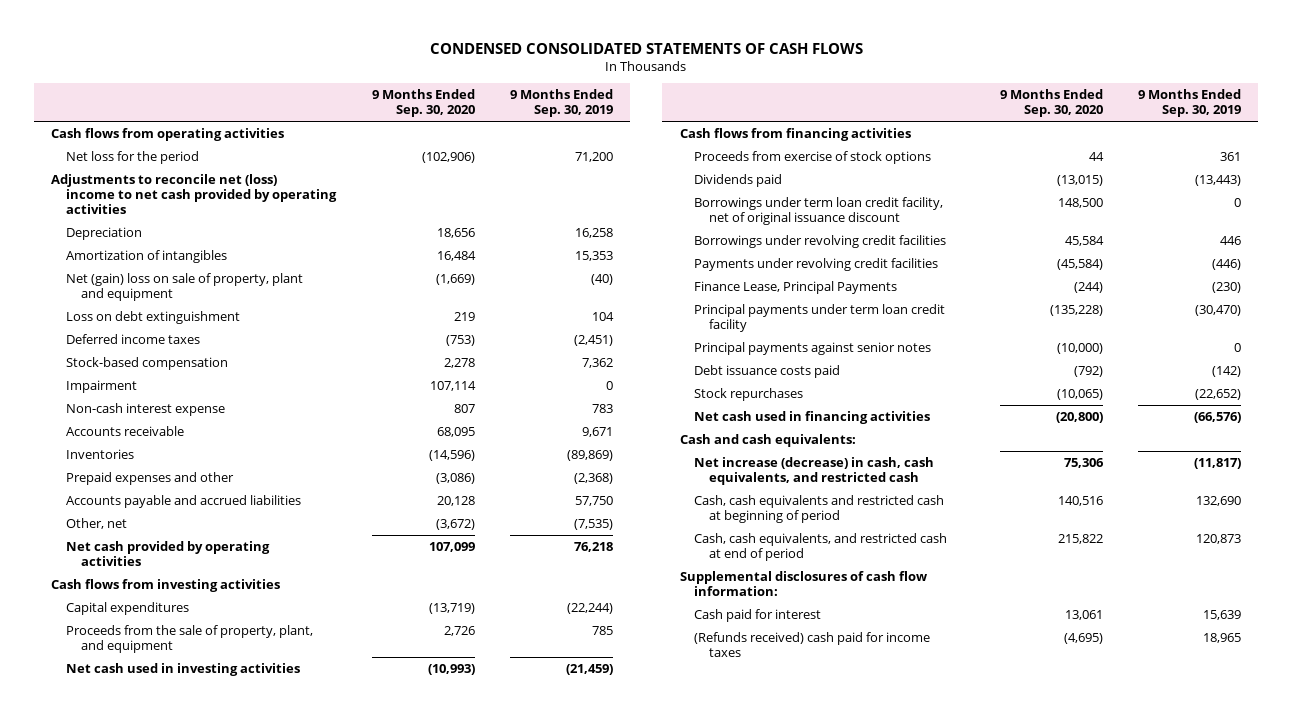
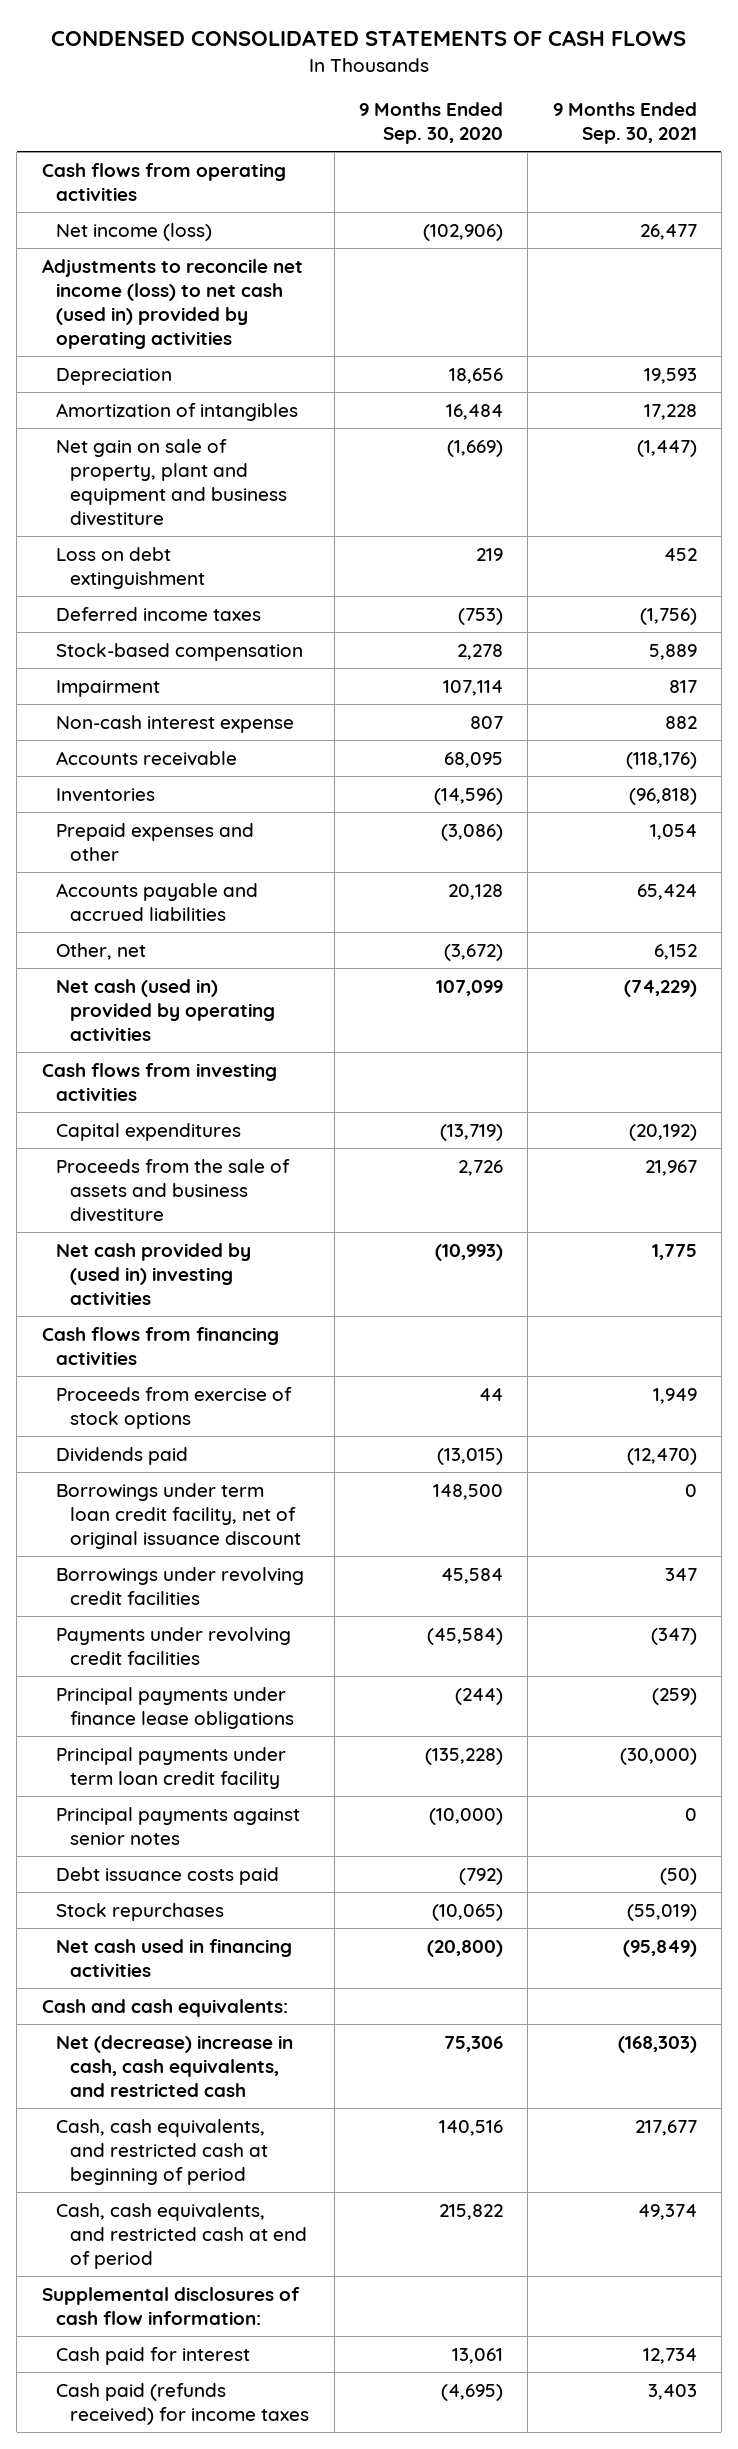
[509,89,613,118] 9 Months Ended Sep. 30, 2019 -> none
none -> [552,101,697,144] 9 Months Ended Sep. 30, 2021
[66,151,200,165] Net loss for the period -> [55,222,212,241] Net income (loss)
[51,174,338,214] Adjustments to reconcile net (loss) income to net cash provided by operating activities -> [41,258,303,349] Adjustments to reconcile net income (loss) to net cash (used in) provided by operating activities
[66,273,304,301] Net (gain) loss on sale of property, plant and equipment -> [55,438,288,526] Net gain on sale of property, plant and equipment and business divestiture
[66,541,271,566] Net cash provided by operating activities -> [55,978,276,1041] Net cash (used in) provided by operating activities
[66,625,314,653] Proceeds from the sale of property, plant, and equipment -> [55,1158,290,1222] Proceeds from the sale of assets and business divestiture
[66,663,301,677] Net cash used in investing activities -> [55,1242,251,1305] Net cash provided by (used in) investing activities
[694,281,898,295] Finance Lease, Principal Payments -> [55,1686,295,1729] Principal payments under finance lease obligations
[694,457,935,485] Net increase (decrease) in cash, cash equivalents, and restricted cash -> [55,2034,293,2097] Net (decrease) increase in cash, cash equivalents, and restricted cash
[694,495,945,523] Cash, cash equivalents and restricted cash at beginning of period -> [55,2118,269,2185] Cash, cash equivalents, and restricted cash at beginning of period
[694,632,931,657] (Refunds received) cash paid for income taxes -> [55,2382,310,2425] Cash paid (refunds received) for income taxes

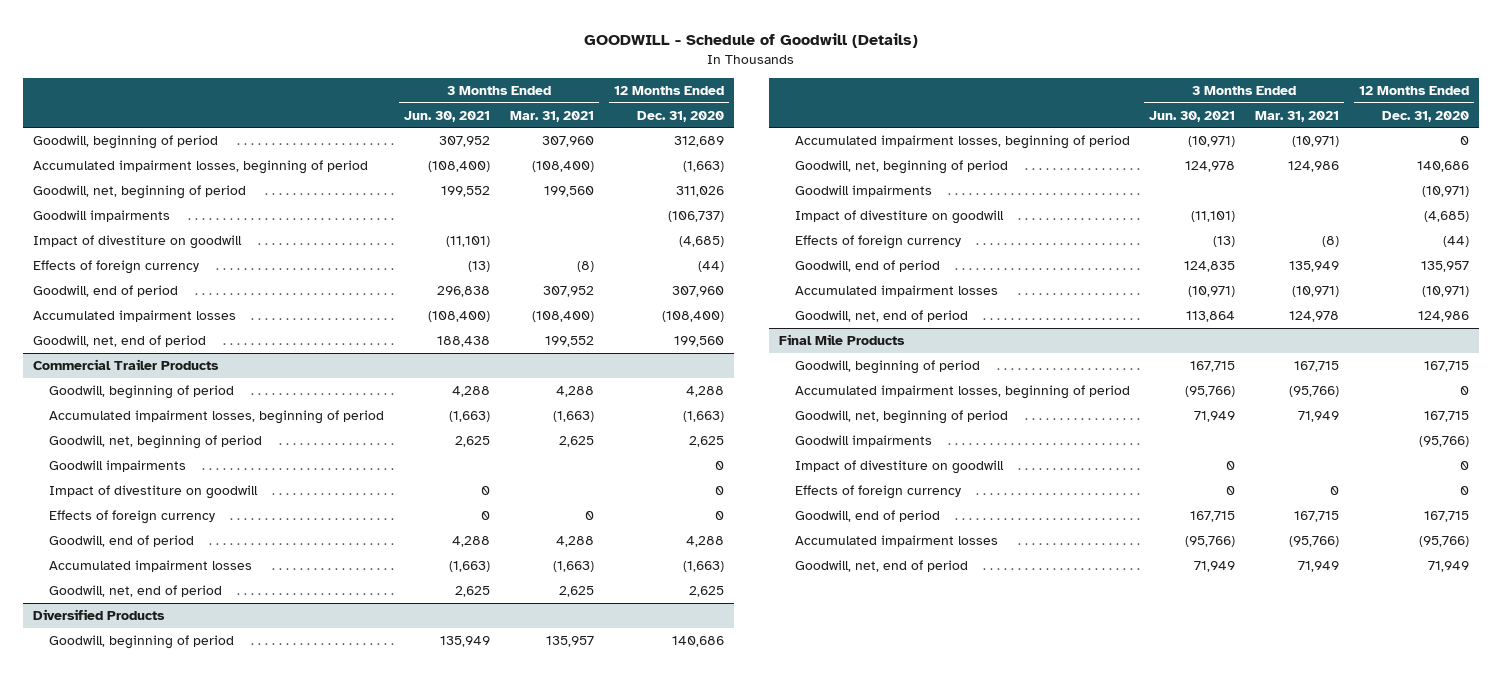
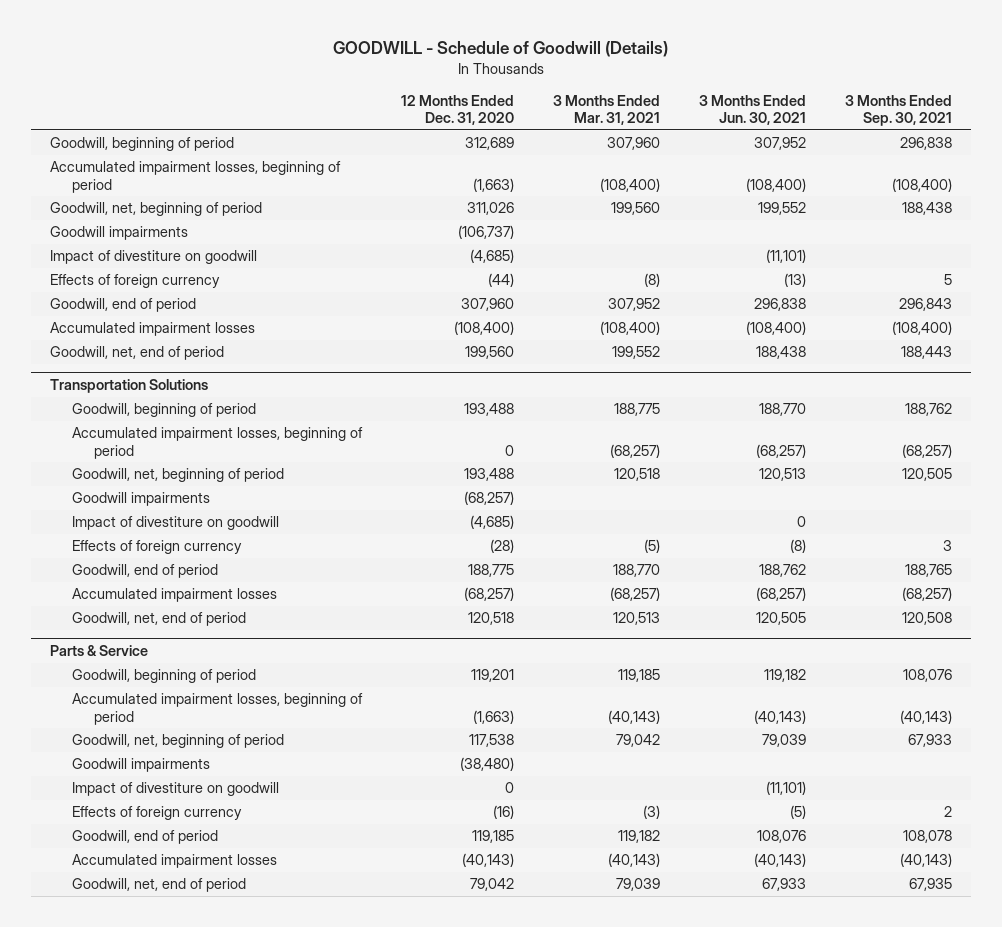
none -> [844,94,952,126] 3 Months Ended Sep. 30, 2021
[33,359,220,371] Commercial Trailer Products -> none
[33,609,166,621] Diversified Products -> none
[778,334,905,346] Final Mile Products -> none
[794,360,980,375] Goodwill, beginning of period -> none
[794,385,1130,400] Accumulated impairment losses, beginning of period -> none
[794,410,1008,425] Goodwill, net, beginning of period -> none
[794,435,932,448] Goodwill impairments -> none
[794,460,1004,475] Impact of divestiture on goodwill -> none
[794,485,961,500] Effects of foreign currency -> none
[794,510,940,523] Goodwill, end of period -> none
[794,535,998,548] Accumulated impairment losses -> none
[794,560,968,573] Goodwill, net, end of period -> none
none -> [50,379,209,394] Transportation Solutions
[452,386,491,398] 4,288 -> [758,403,806,417] 188,770
[555,386,594,398] 4,288 -> [614,403,661,417] 188,775
[685,386,724,398] 4,288 -> [464,403,515,417] 193,488
[449,411,491,423] (1,663) -> [755,443,806,458] (68,257)
[552,411,594,423] (1,663) -> [610,443,661,458] (68,257)
[682,411,724,423] (1,663) -> [505,444,515,456] 0
[455,436,491,448] 2,625 -> [758,468,806,482] 120,513
[558,436,594,448] 2,625 -> [614,468,661,482] 120,518
[688,436,724,448] 2,625 -> [464,468,515,482] 193,488
[714,461,724,471] 0 -> [464,491,515,506] (68,257)
[714,486,724,496] 0 -> [470,515,515,530] (4,685)
[481,511,491,521] 0 -> [789,539,806,554] (8)
[584,511,594,521] 0 -> [644,539,661,554] (5)
[714,511,724,521] 0 -> [490,539,515,554] (28)
[452,536,491,548] 4,288 -> [758,564,806,578] 188,762
[555,536,594,548] 4,288 -> [613,564,661,578] 188,770
[685,536,724,548] 4,288 -> [468,564,515,578] 188,775
[449,561,491,573] (1,663) -> [755,587,806,602] (68,257)
[552,561,594,573] (1,663) -> [610,587,661,602] (68,257)
[682,561,724,573] (1,663) -> [464,587,515,602] (68,257)
[455,586,491,598] 2,625 -> [755,612,806,626] 120,505
[558,586,594,598] 2,625 -> [613,612,661,626] 120,513
[688,586,724,598] 2,625 -> [468,612,515,626] 120,518
none -> [50,645,149,657] Parts & Service
[440,636,491,648] 135,949 -> [763,669,806,683] 119,182
[545,636,594,648] 135,957 -> [618,669,661,683] 119,185
[671,636,724,648] 140,686 -> [471,669,515,683] 119,201
[1188,136,1236,148] (10,971) -> [753,709,806,724] (40,143)
[1292,136,1340,148] (10,971) -> [608,709,661,724] (40,143)
[1460,136,1470,146] 0 -> [473,709,515,724] (1,663)
[1185,161,1236,173] 124,978 -> [761,734,806,748] 79,039
[1288,161,1340,173] 124,986 -> [616,734,661,748] 79,042
[1417,161,1470,173] 140,686 -> [469,734,515,748] 117,538
[1422,186,1470,198] (10,971) -> [460,757,515,772] (38,480)
[1424,211,1470,223] (4,685) -> [505,782,515,794] 0
[1213,236,1236,248] (13) -> [789,805,806,820] (5)
[1322,236,1340,248] (8) -> [643,805,661,820] (3)
[1443,236,1470,248] (44) -> [493,805,515,820] (16)
[1184,261,1236,273] 124,835 -> [756,830,806,844] 108,076
[1289,261,1340,273] 135,949 -> [618,830,661,844] 119,182
[1421,261,1470,273] 135,957 -> [472,830,515,844] 119,185
[1188,286,1236,298] (10,971) -> [753,853,806,868] (40,143)
[1292,286,1340,298] (10,971) -> [608,853,661,868] (40,143)
[1422,286,1470,298] (10,971) -> [462,853,515,868] (40,143)
[1186,311,1236,323] 113,864 -> [761,878,806,892] 67,933
[1289,311,1340,323] 124,978 -> [616,878,661,892] 79,039
[1418,311,1470,323] 124,986 -> [470,878,515,892] 79,042

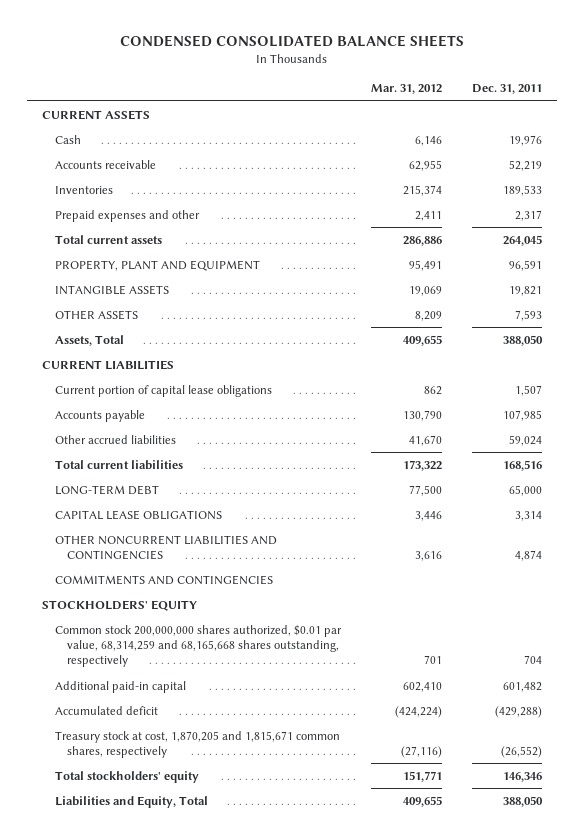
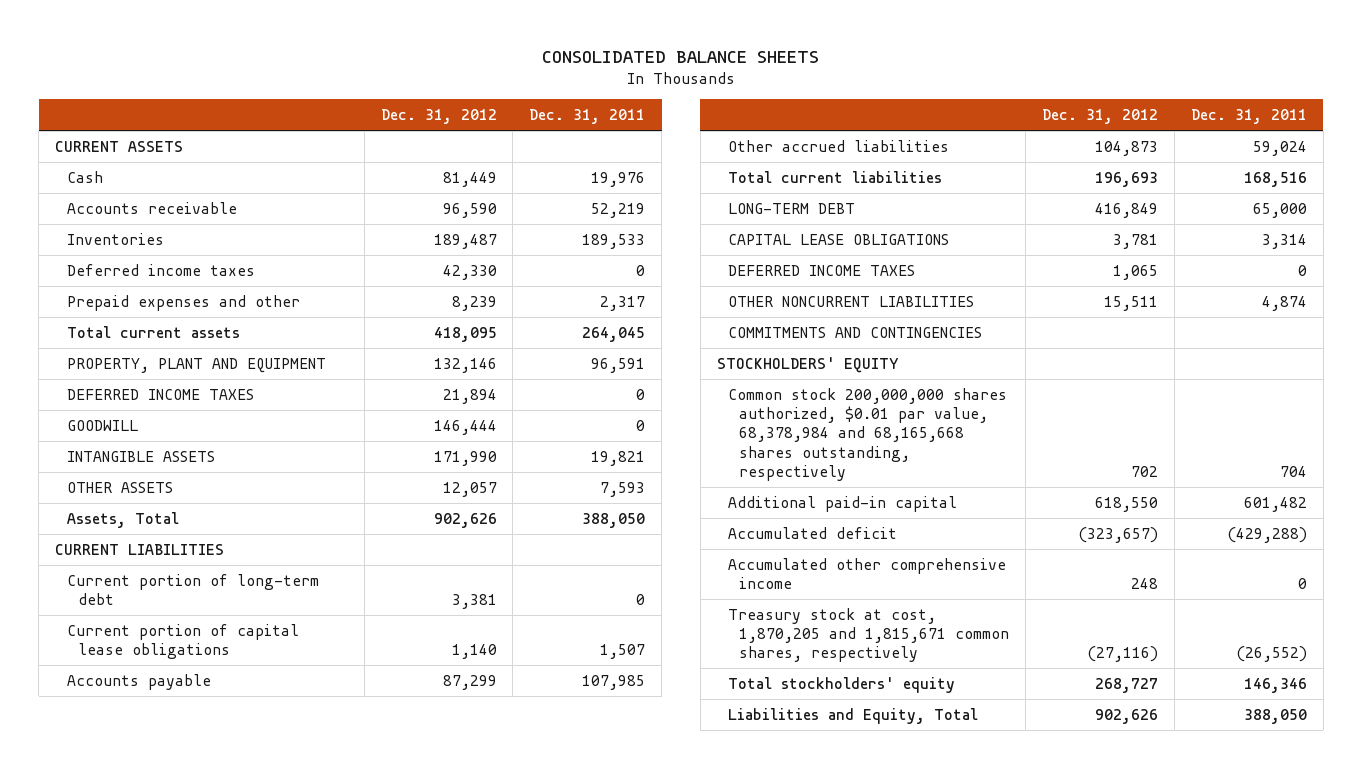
[119,35,464,48] CONDENSED CONSOLIDATED BALANCE SHEETS -> [541,50,819,63] CONSOLIDATED BALANCE SHEETS
[370,84,442,95] Mar. 31, 2012 -> none
none -> [380,109,497,125] Dec. 31, 2012
none -> [66,263,255,276] Deferred income taxes
none -> [66,388,254,400] DEFERRED INCOME TAXES
none -> [66,419,138,431] GOODWILL
none -> [66,573,319,606] Current portion of long-term debt
none -> [728,264,916,276] DEFERRED INCOME TAXES
[54,534,277,560] OTHER NONCURRENT LIABILITIES AND CONTINGENCIES -> [728,295,975,307] OTHER NONCURRENT LIABILITIES
[54,624,342,668] Common stock 200,000,000 shares authorized, $0.01 par value, 68,314,259 and 68,165,668 shares outstanding, respectively -> [728,387,1008,481] Common stock 200,000,000 shares authorized, $0.01 par value, 68,378,984 and 68,165,668 shares outstanding, respectively
none -> [728,557,1007,590] Accumulated other comprehensive income

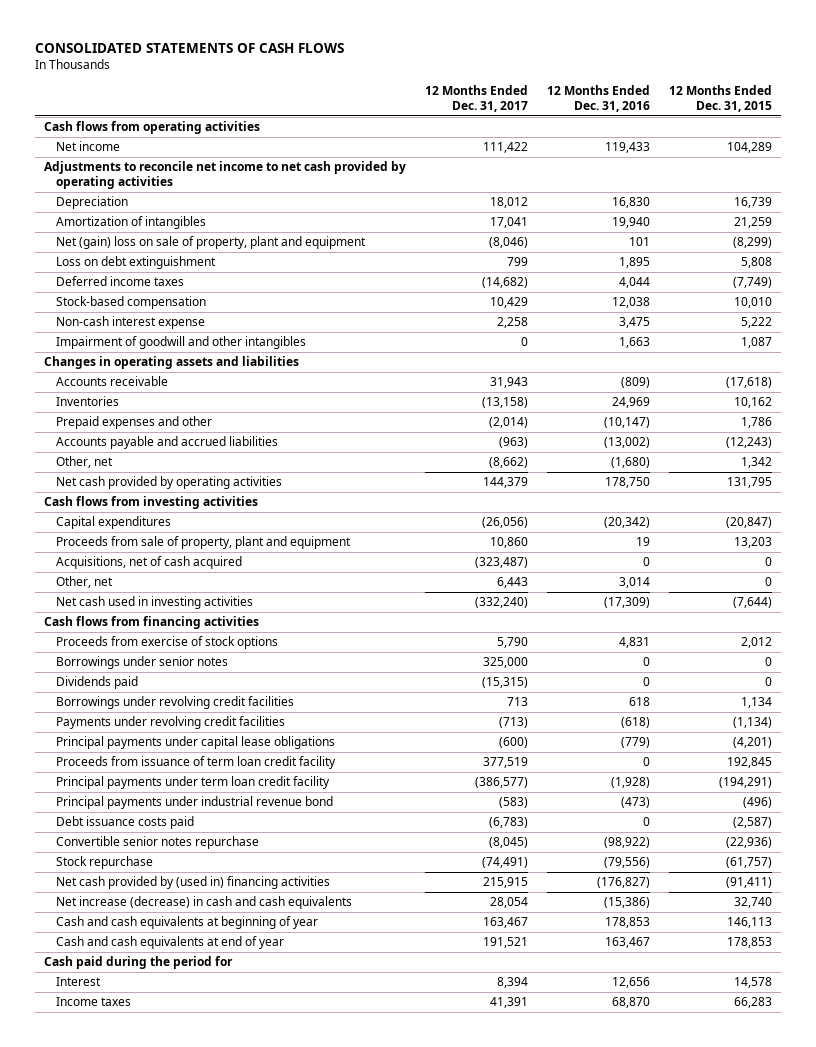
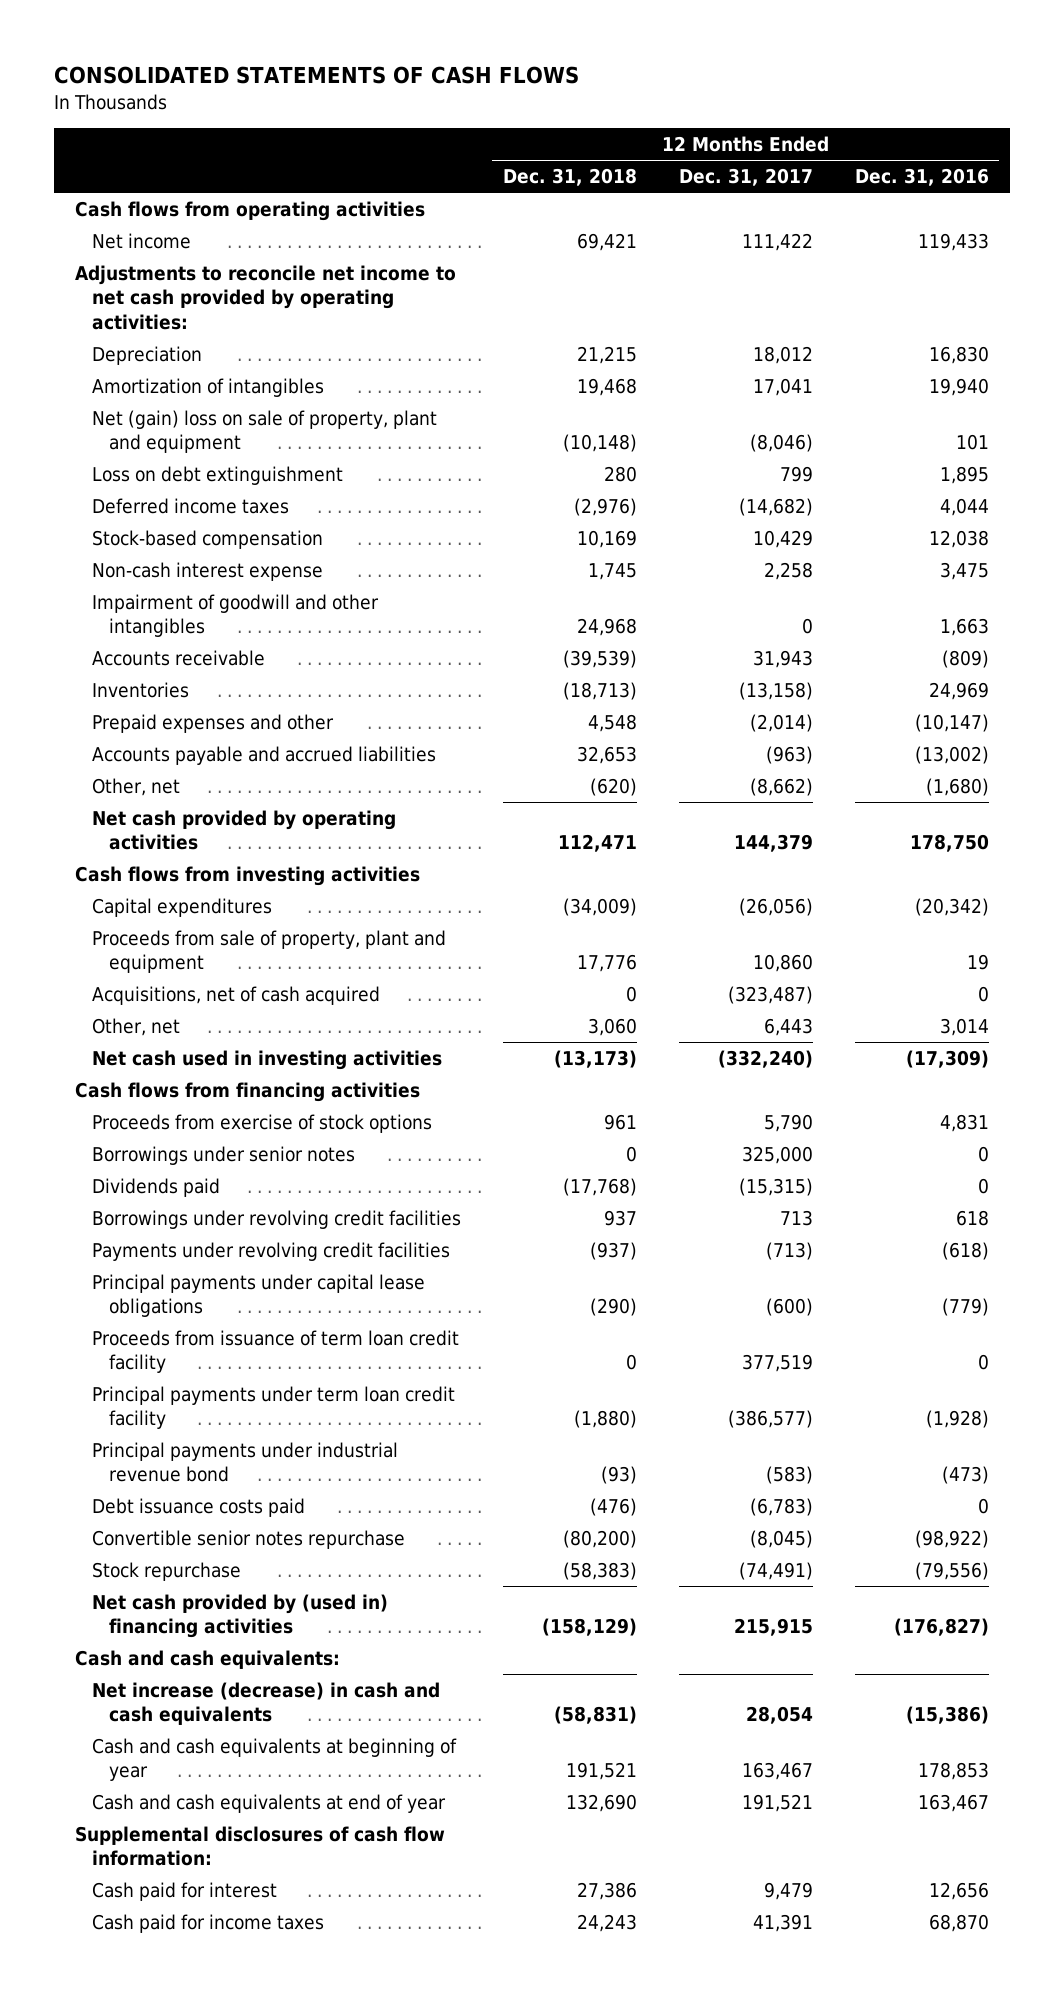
[668,85,772,113] 12 Months Ended Dec. 31, 2015 -> none
none -> [502,168,637,187] Dec. 31, 2018
[44,161,407,189] Adjustments to reconcile net income to net cash provided by operating activities -> [74,264,456,330] Adjustments to reconcile net income to net cash provided by operating activities:
[44,356,300,370] Changes in operating assets and liabilities -> none
none -> [74,1649,340,1669] Cash and cash equivalents:
[44,956,234,970] Cash paid during the period for -> none
none -> [74,1825,445,1867] Supplemental disclosures of cash flow information:
[55,977,101,987] Interest -> [91,1881,277,1901] Cash paid for interest
[496,977,528,989] 8,394 -> [763,1881,813,1900] 9,479
[55,997,131,1007] Income taxes -> [91,1913,324,1933] Cash paid for income taxes

